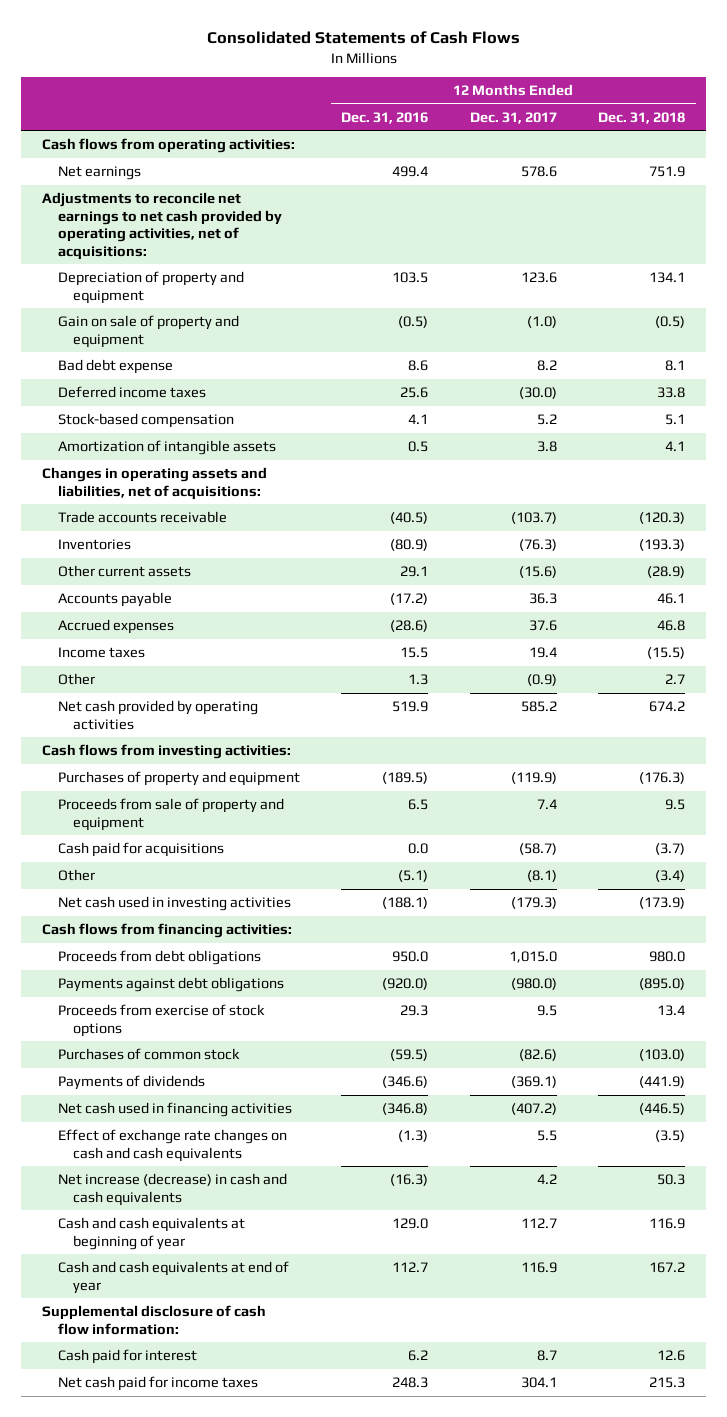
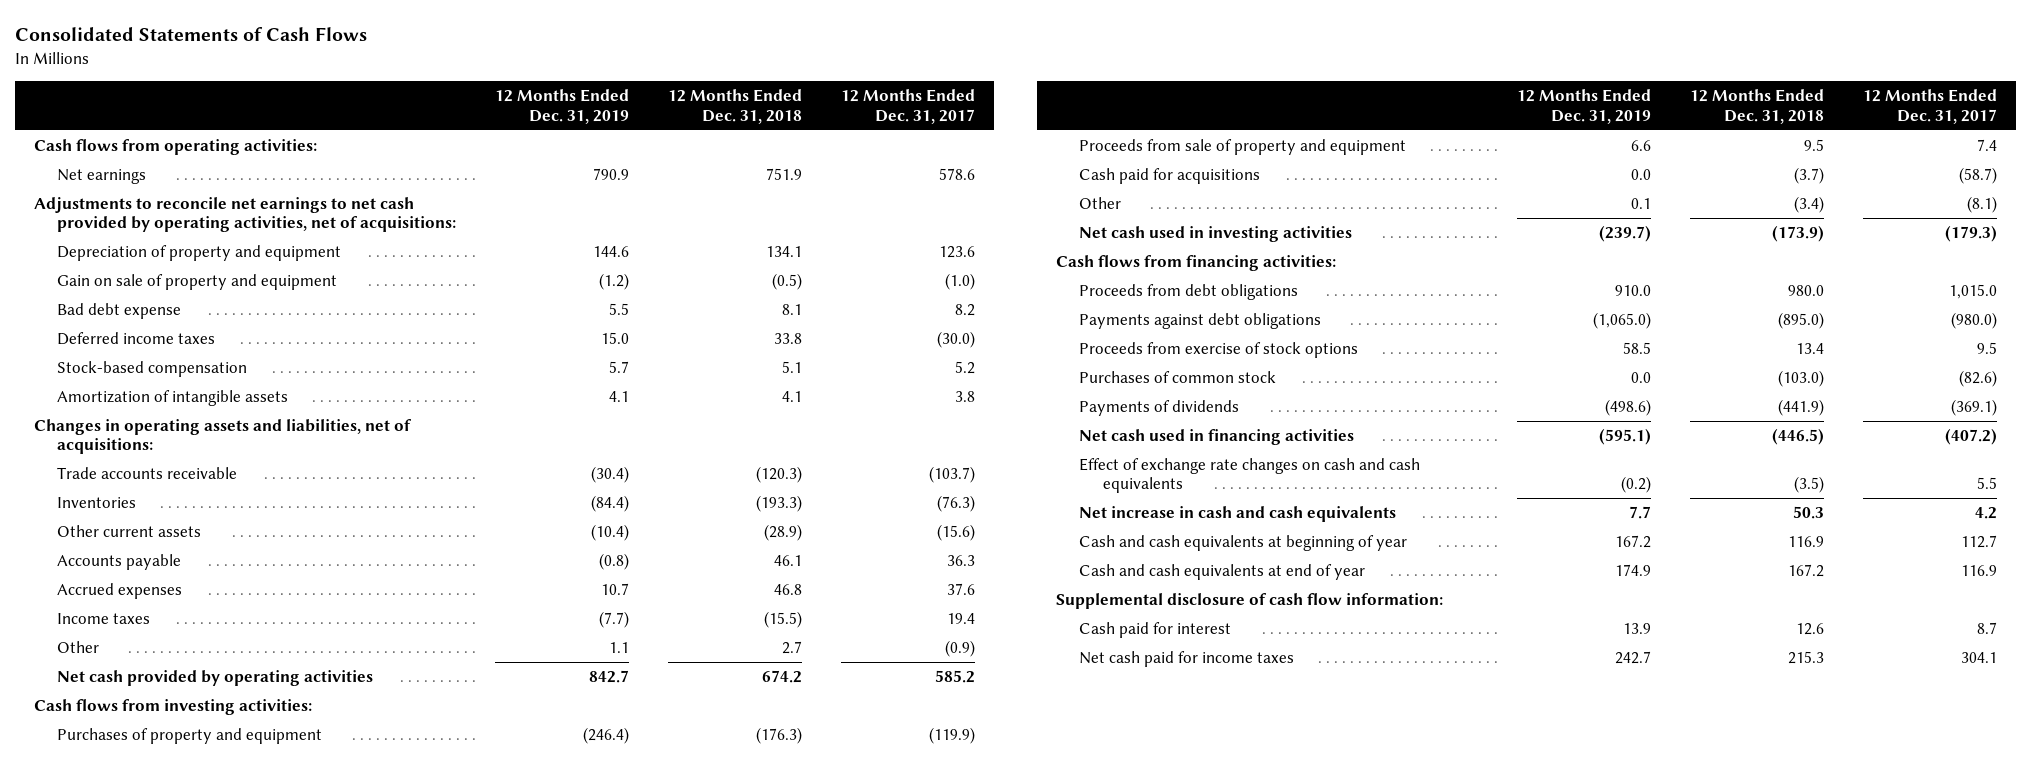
[341,111,429,124] Dec. 31, 2016 -> none
none -> [495,89,630,124] 12 Months Ended Dec. 31, 2019
[57,1173,287,1206] Net increase (decrease) in cash and cash equivalents -> [1079,505,1397,522] Net increase in cash and cash equivalents

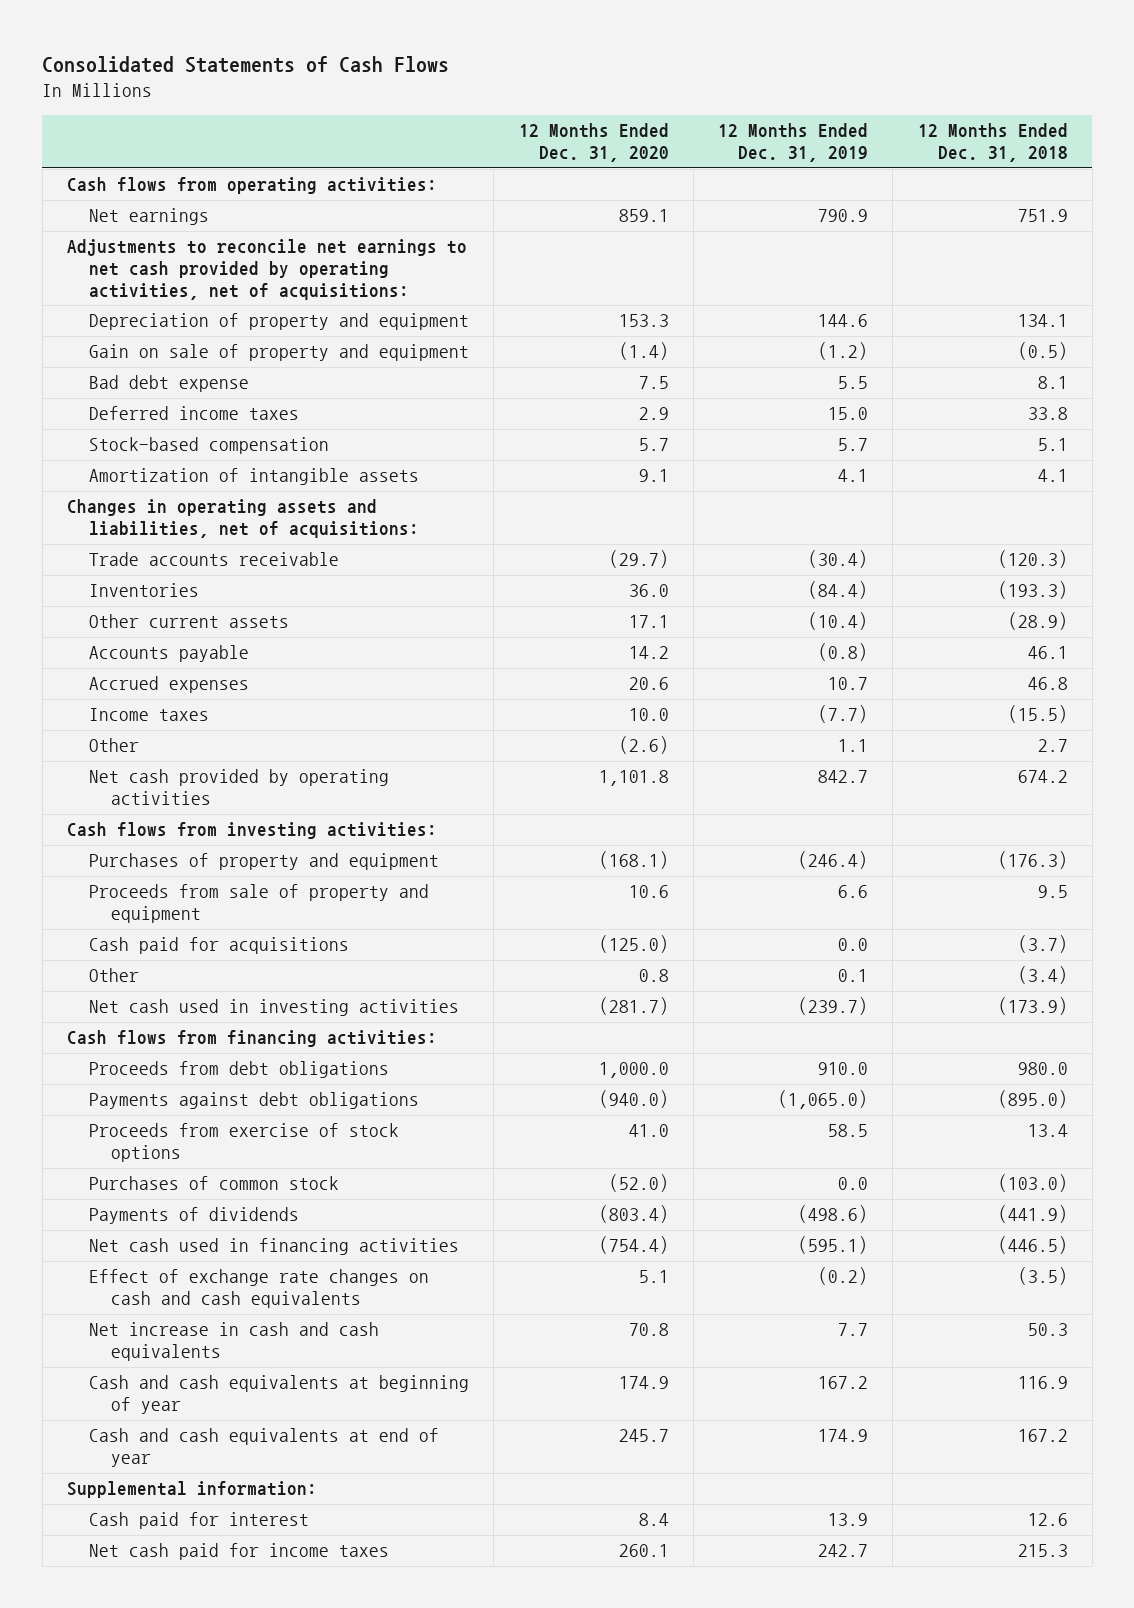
[840,89,975,124] 12 Months Ended Dec. 31, 2017 -> none
none -> [518,123,669,163] 12 Months Ended Dec. 31, 2020
[1056,592,1444,609] Supplemental disclosure of cash flow information: -> [66,1481,317,1499] Supplemental information:

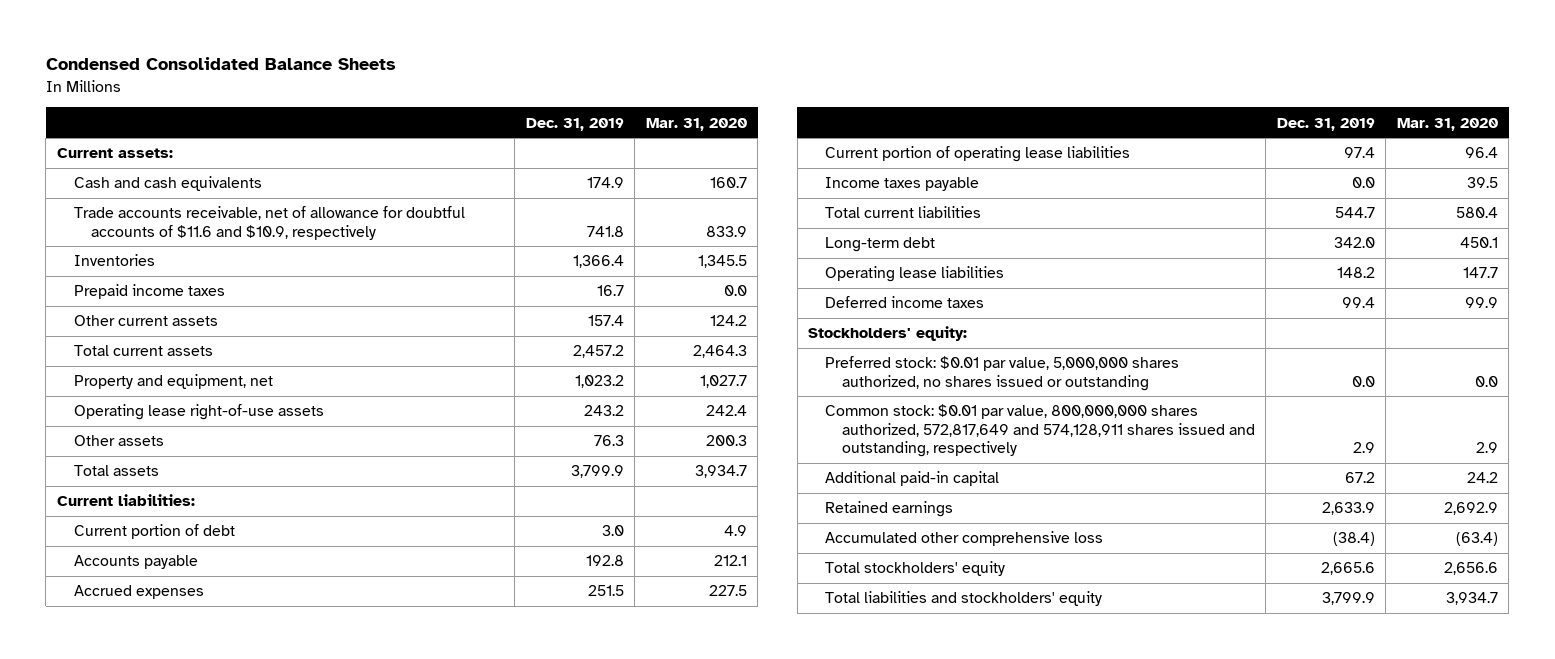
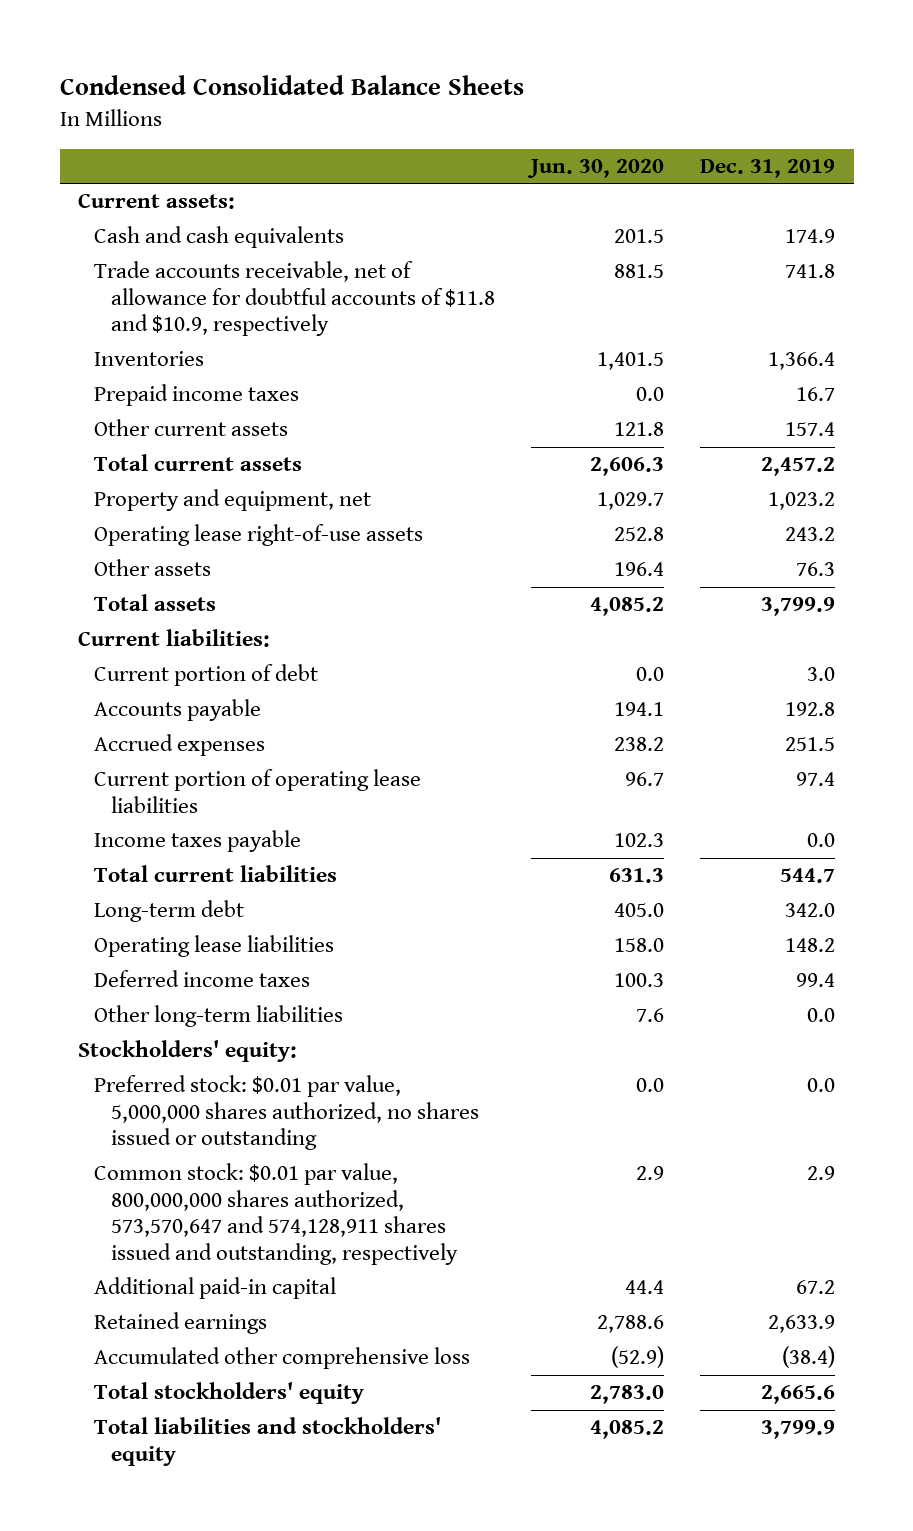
[645,117,747,131] Mar. 31, 2020 -> none
none -> [527,158,665,178] Jun. 30, 2020
[73,206,465,240] Trade accounts receivable, net of allowance for doubtful accounts of $11.6 and $10.9, respectively -> [94,261,495,337] Trade accounts receivable, net of allowance for doubtful accounts of $11.8 and $10.9, respectively
none -> [94,1005,344,1028] Other long-term liabilities
[824,404,1255,458] Common stock: $0.01 par value, 800,000,000 shares authorized, 572,817,649 and 574,128,911 shares issued and outstanding, respectively -> [94,1163,458,1266] Common stock: $0.01 par value, 800,000,000 shares authorized, 573,570,647 and 574,128,911 shares issued and outstanding, respectively

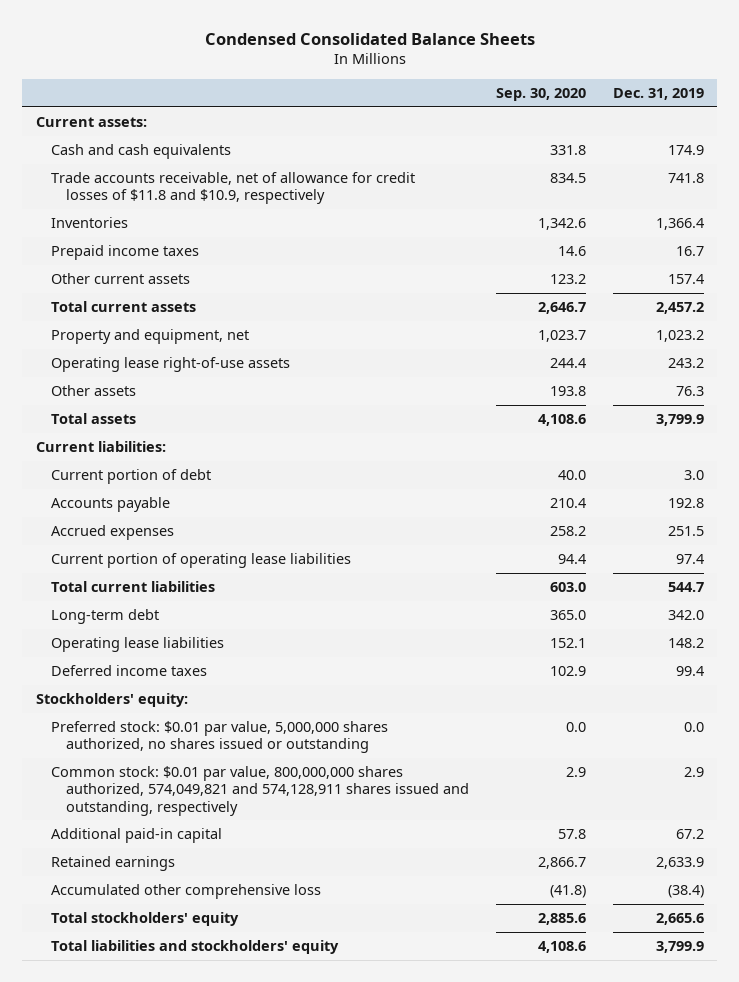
[527,158,665,178] Jun. 30, 2020 -> none
none -> [496,87,587,101] Sep. 30, 2020
[94,261,495,337] Trade accounts receivable, net of allowance for doubtful accounts of $11.8 and $10.9, respectively -> [50,172,415,205] Trade accounts receivable, net of allowance for credit losses of $11.8 and $10.9, respectively
[94,830,302,853] Income taxes payable -> none
[94,1005,344,1028] Other long-term liabilities -> none
[94,1163,458,1266] Common stock: $0.01 par value, 800,000,000 shares authorized, 573,570,647 and 574,128,911 shares issued and outstanding, respectively -> [50,766,470,816] Common stock: $0.01 par value, 800,000,000 shares authorized, 574,049,821 and 574,128,911 shares issued and outstanding, respectively

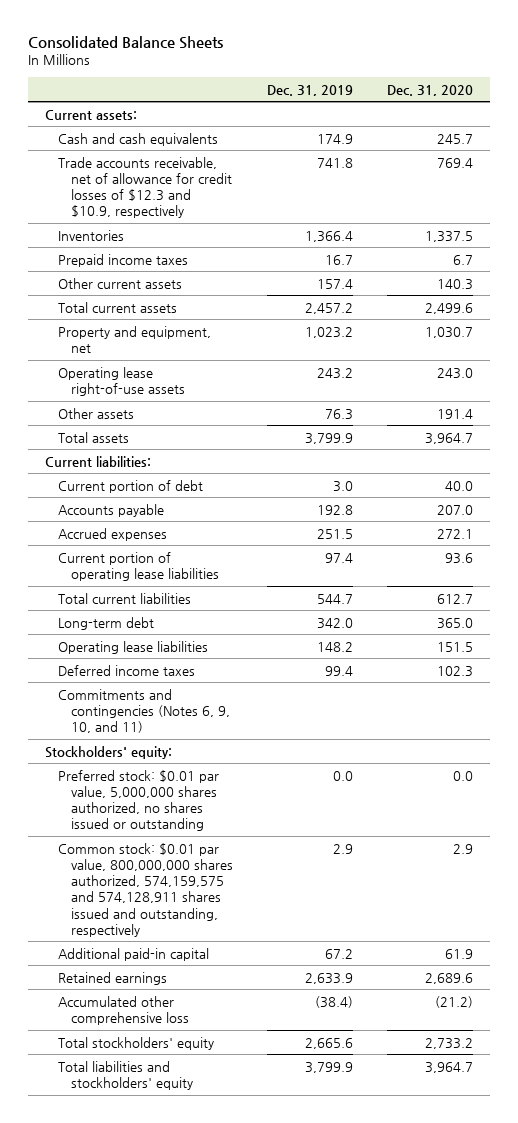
[204,32,535,45] Condensed Consolidated Balance Sheets -> [27,36,223,50] Consolidated Balance Sheets
[496,87,587,101] Sep. 30, 2020 -> none
none -> [387,84,474,96] Dec. 31, 2020
[50,172,415,205] Trade accounts receivable, net of allowance for credit losses of $11.8 and $10.9, respectively -> [57,156,232,219] Trade accounts receivable, net of allowance for credit losses of $12.3 and $10.9, respectively
none -> [57,688,230,734] Commitments and contingencies (Notes 6, 9, 10, and 11)
[50,766,470,816] Common stock: $0.01 par value, 800,000,000 shares authorized, 574,049,821 and 574,128,911 shares issued and outstanding, respectively -> [57,842,233,937] Common stock: $0.01 par value, 800,000,000 shares authorized, 574,159,575 and 574,128,911 shares issued and outstanding, respectively

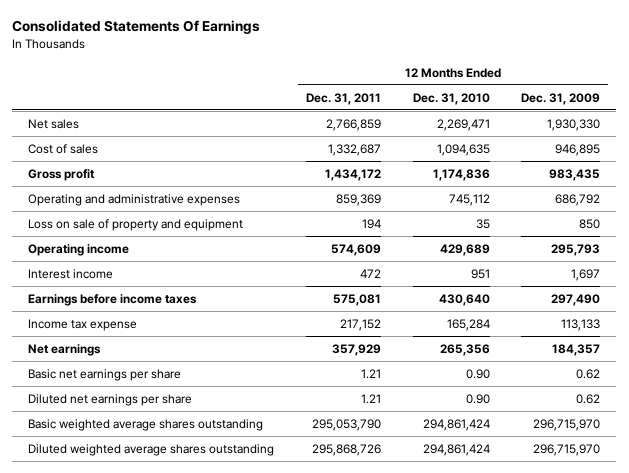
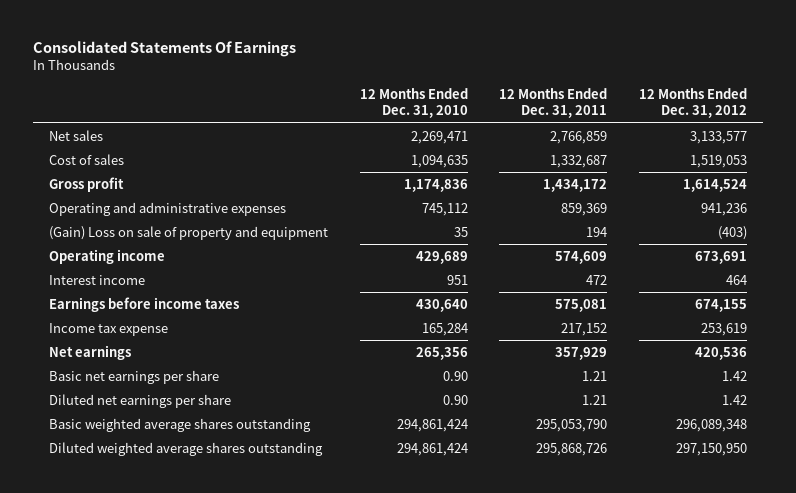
[521,92,601,105] Dec. 31, 2009 -> none
none -> [639,88,748,119] 12 Months Ended Dec. 31, 2012
[28,218,244,231] Loss on sale of property and equipment -> [48,225,328,240] (Gain) Loss on sale of property and equipment

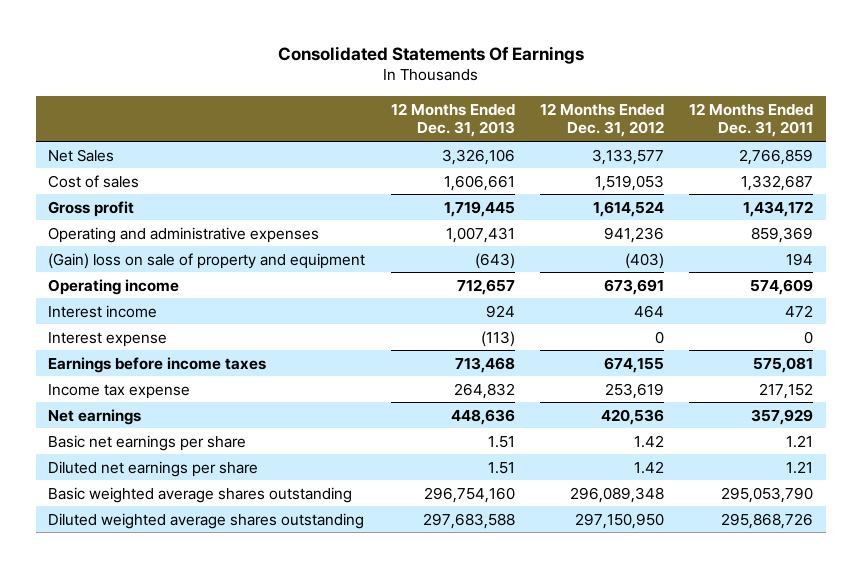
[359,88,468,119] 12 Months Ended Dec. 31, 2010 -> none
none -> [390,102,515,138] 12 Months Ended Dec. 31, 2013
[48,129,103,141] Net sales -> [48,148,115,162] Net Sales
[48,225,328,240] (Gain) Loss on sale of property and equipment -> [48,252,366,269] (Gain) loss on sale of property and equipment
none -> [48,331,168,347] Interest expense

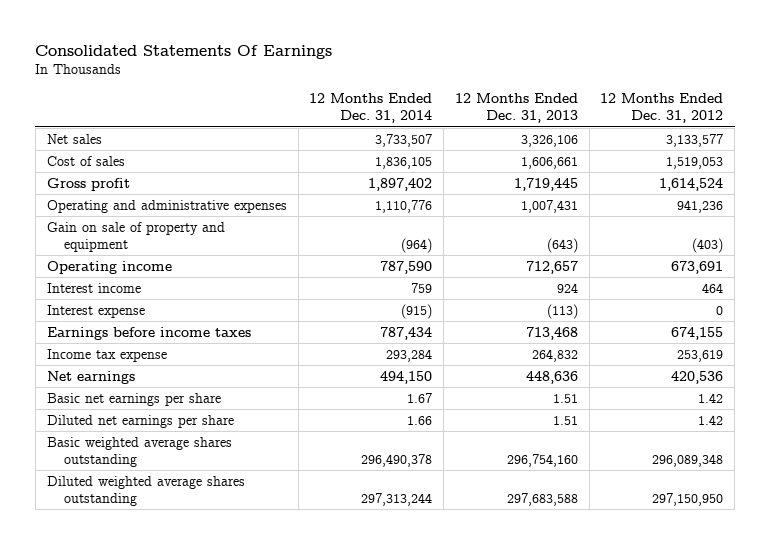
[689,102,814,138] 12 Months Ended Dec. 31, 2011 -> none
none -> [309,93,433,124] 12 Months Ended Dec. 31, 2014
[48,148,115,162] Net Sales -> [46,133,102,144] Net sales
[48,252,366,269] (Gain) loss on sale of property and equipment -> [46,221,225,252] Gain on sale of property and equipment

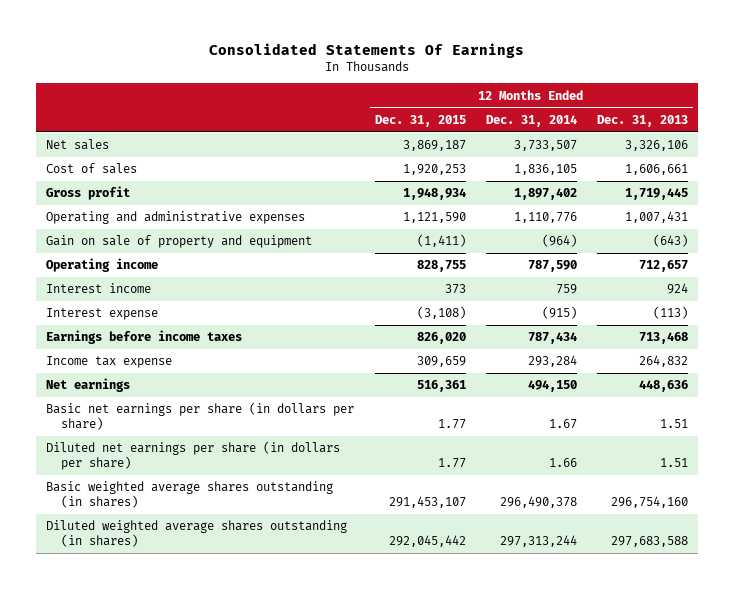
[600,93,724,124] 12 Months Ended Dec. 31, 2012 -> none
none -> [374,114,466,127] Dec. 31, 2015
[46,392,221,406] Basic net earnings per share -> [46,402,355,430] Basic net earnings per share (in dollars per share)
[46,414,234,428] Diluted net earnings per share -> [46,441,341,470] Diluted net earnings per share (in dollars per share)
[46,436,232,467] Basic weighted average shares outstanding -> [46,481,334,508] Basic weighted average shares outstanding (in shares)
[46,475,245,506] Diluted weighted average shares outstanding -> [46,520,348,547] Diluted weighted average shares outstanding (in shares)

